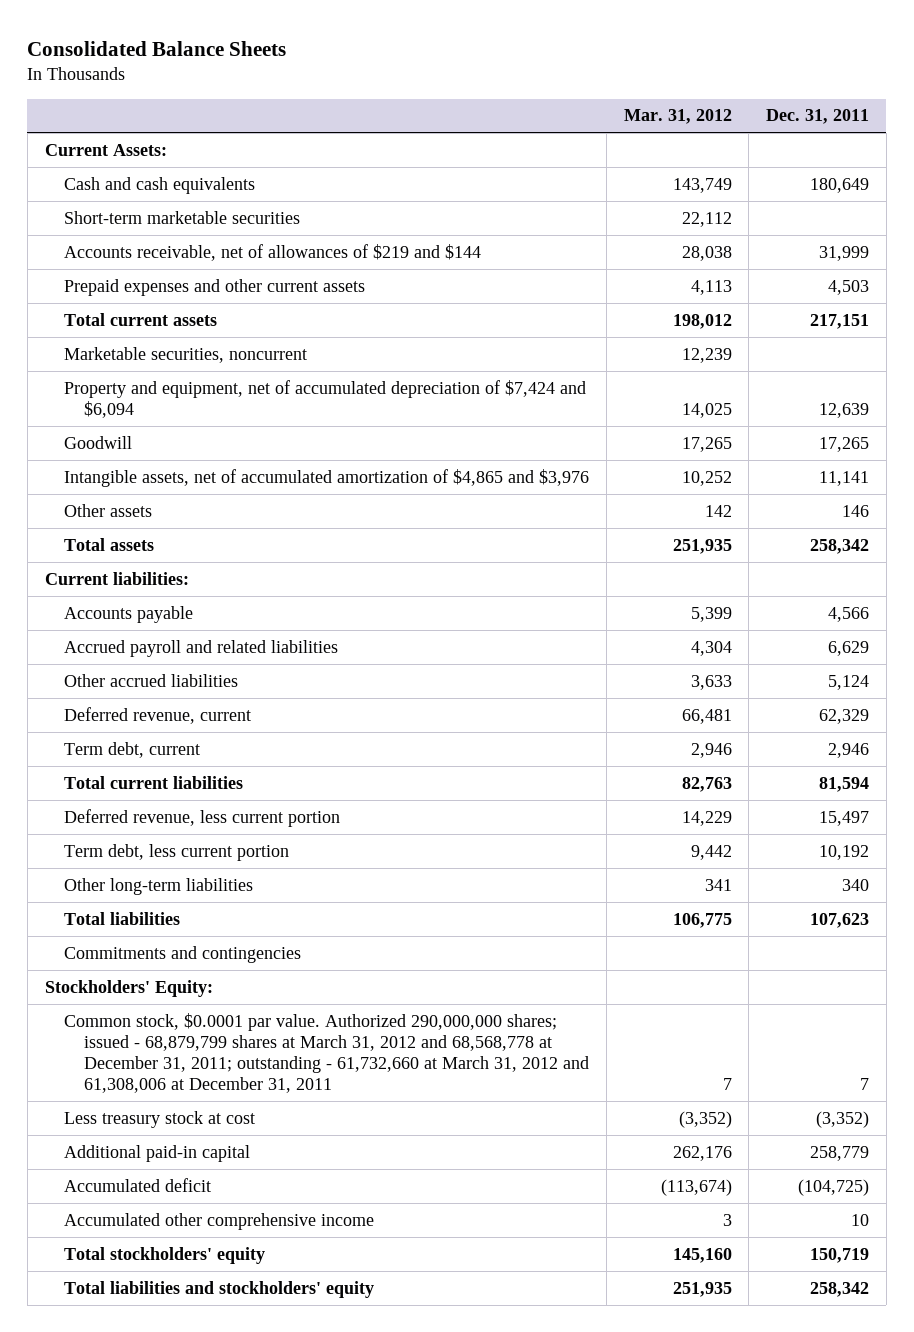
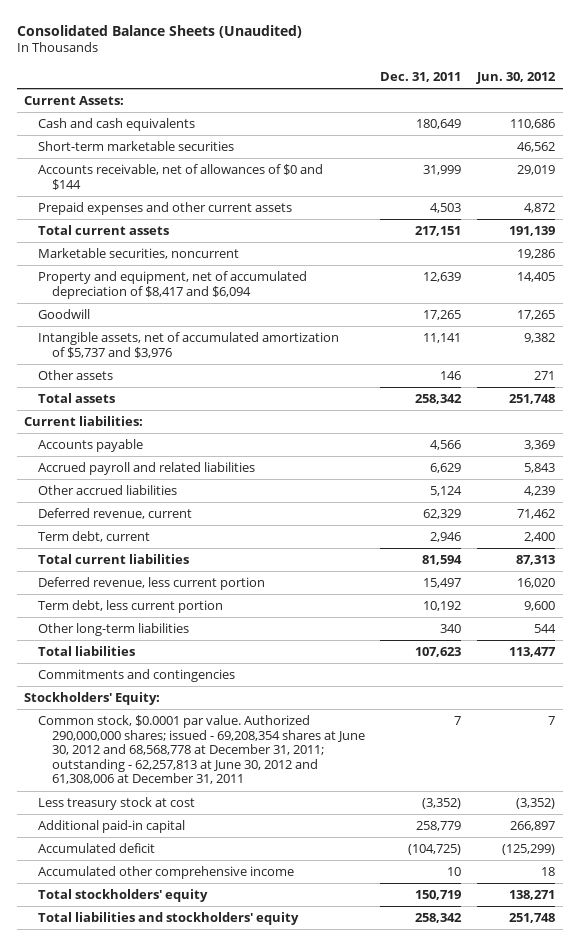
[27,40,287,56] Consolidated Balance Sheets -> [16,24,302,38] Consolidated Balance Sheets (Unaudited)
[623,109,732,125] Mar. 31, 2012 -> none
none -> [476,71,557,84] Jun. 30, 2012
[64,243,482,261] Accounts receivable, net of allowances of $219 and $144 -> [38,164,324,190] Accounts receivable, net of allowances of $0 and $144
[64,379,587,418] Property and equipment, net of accumulated depreciation of $7,424 and $6,094 -> [38,271,308,299] Property and equipment, net of accumulated depreciation of $8,417 and $6,094
[64,468,590,487] Intangible assets, net of accumulated amortization of $4,865 and $3,976 -> [38,332,340,358] Intangible assets, net of accumulated amortization of $5,737 and $3,976
[64,1012,590,1093] Common stock, $0.0001 par value. Authorized 290,000,000 shares; issued - 68,879,799 shares at March 31, 2012 and 68,568,778 at December 31, 2011; outstanding - 61,732,660 at March 31, 2012 and 61,308,006 at December 31, 2011 -> [38,715,365,785] Common stock, $0.0001 par value. Authorized 290,000,000 shares; issued - 69,208,354 shares at June 30, 2012 and 68,568,778 at December 31, 2011; outstanding - 62,257,813 at June 30, 2012 and 61,308,006 at December 31, 2011

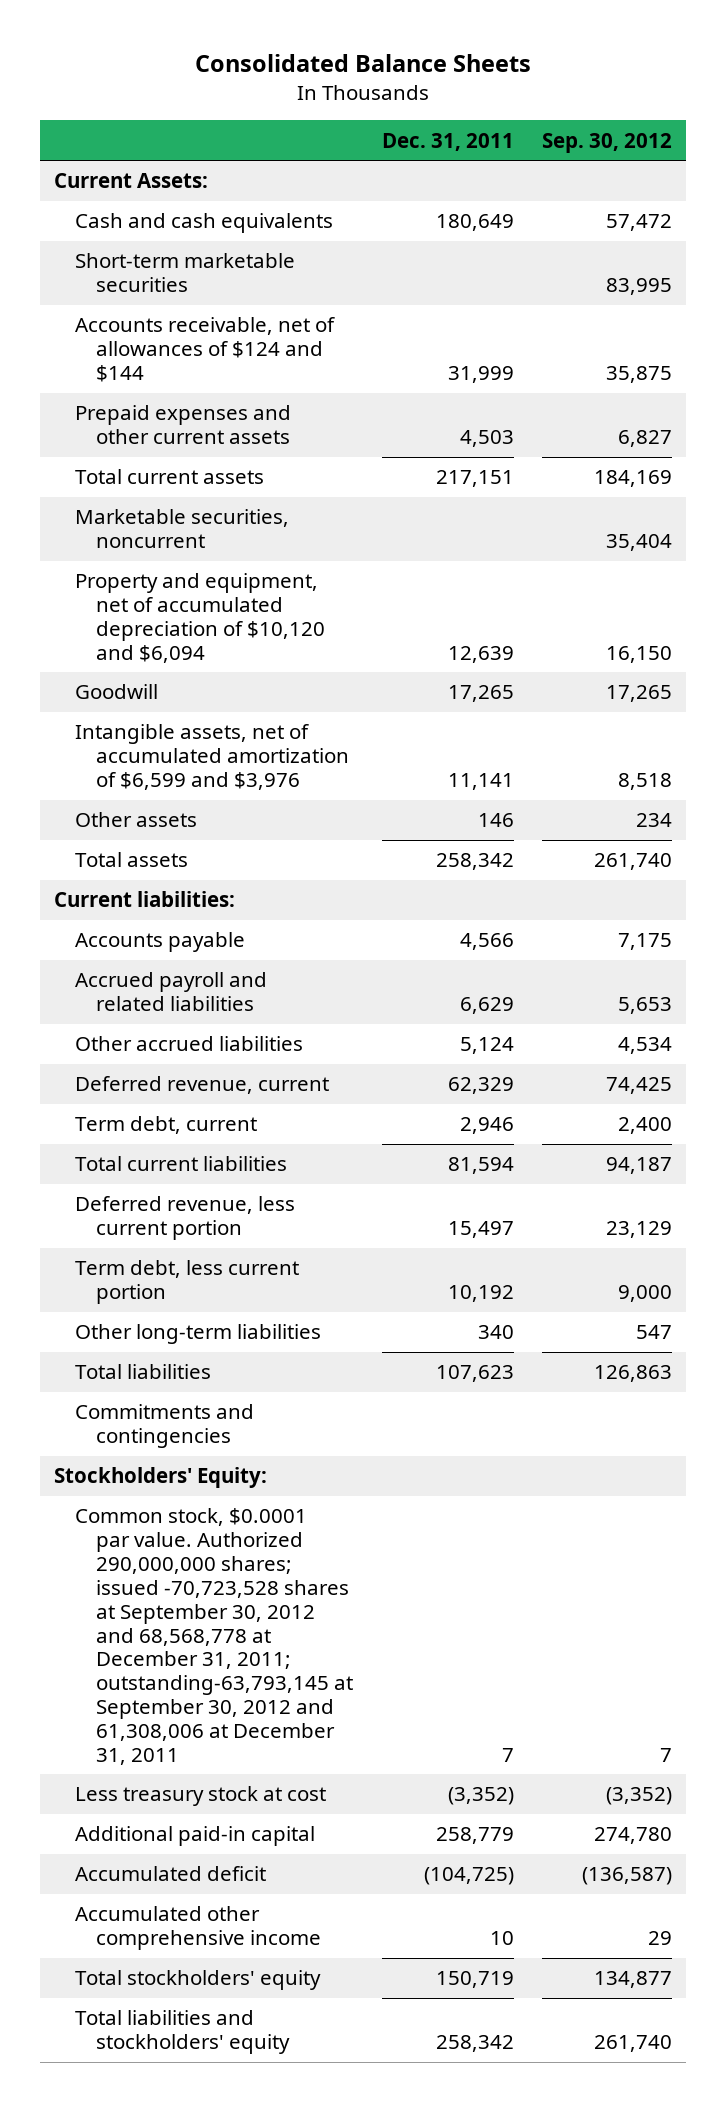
[16,24,302,38] Consolidated Balance Sheets (Unaudited) -> [194,53,531,72] Consolidated Balance Sheets
[476,71,557,84] Jun. 30, 2012 -> none
none -> [541,132,672,153] Sep. 30, 2012
[38,164,324,190] Accounts receivable, net of allowances of $0 and $144 -> [75,317,336,383] Accounts receivable, net of allowances of $124 and $144
[38,271,308,299] Property and equipment, net of accumulated depreciation of $8,417 and $6,094 -> [75,573,326,663] Property and equipment, net of accumulated depreciation of $10,120 and $6,094
[38,332,340,358] Intangible assets, net of accumulated amortization of $5,737 and $3,976 -> [75,724,350,791] Intangible assets, net of accumulated amortization of $6,599 and $3,976
[38,715,365,785] Common stock, $0.0001 par value. Authorized 290,000,000 shares; issued - 69,208,354 shares at June 30, 2012 and 68,568,778 at December 31, 2011; outstanding - 62,257,813 at June 30, 2012 and 61,308,006 at December 31, 2011 -> [75,1508,354,1765] Common stock, $0.0001 par value. Authorized 290,000,000 shares; issued -70,723,528 shares at September 30, 2012 and 68,568,778 at December 31, 2011; outstanding-63,793,145 at September 30, 2012 and 61,308,006 at December 31, 2011

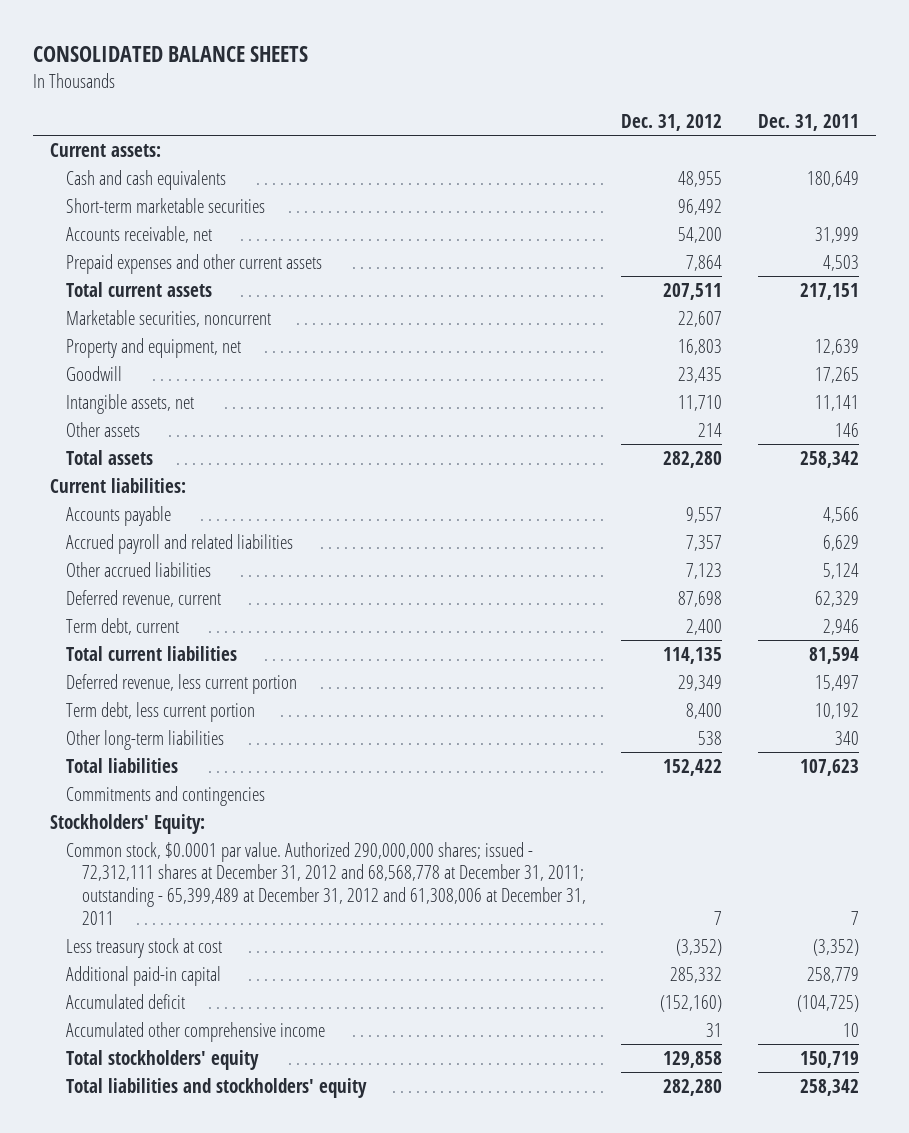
[194,53,531,72] Consolidated Balance Sheets -> [32,46,308,63] CONSOLIDATED BALANCE SHEETS
[541,132,672,153] Sep. 30, 2012 -> none
none -> [621,113,723,131] Dec. 31, 2012
[53,173,208,189] Current Assets: -> [50,142,162,157] Current assets:
[75,317,336,383] Accounts receivable, net of allowances of $124 and $144 -> [66,225,213,243] Accounts receivable, net
[75,573,326,663] Property and equipment, net of accumulated depreciation of $10,120 and $6,094 -> [66,337,242,358] Property and equipment, net
[75,724,350,791] Intangible assets, net of accumulated amortization of $6,599 and $3,976 -> [66,393,195,414] Intangible assets, net
[75,1508,354,1765] Common stock, $0.0001 par value. Authorized 290,000,000 shares; issued -70,723,528 shares at September 30, 2012 and 68,568,778 at December 31, 2011; outstanding-63,793,145 at September 30, 2012 and 61,308,006 at December 31, 2011 -> [66,841,586,925] Common stock, $0.0001 par value. Authorized 290,000,000 shares; issued - 72,312,111 shares at December 31, 2012 and 68,568,778 at December 31, 2011; outstanding - 65,399,489 at December 31, 2012 and 61,308,006 at December 31, 2011

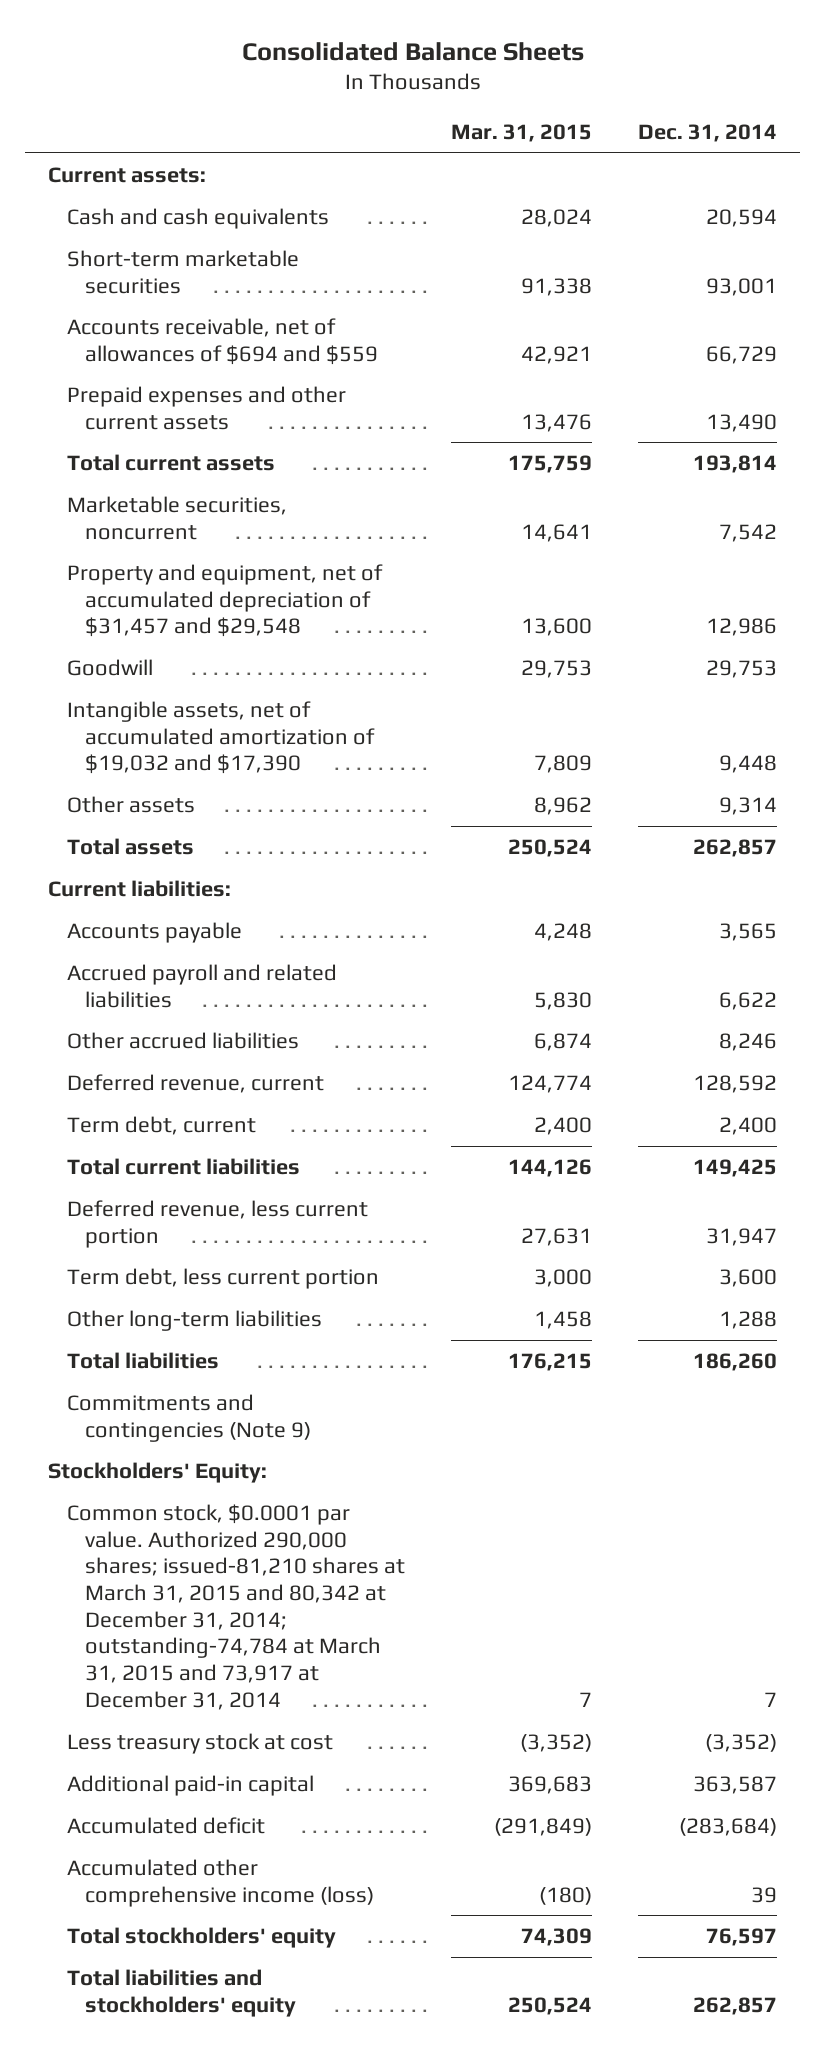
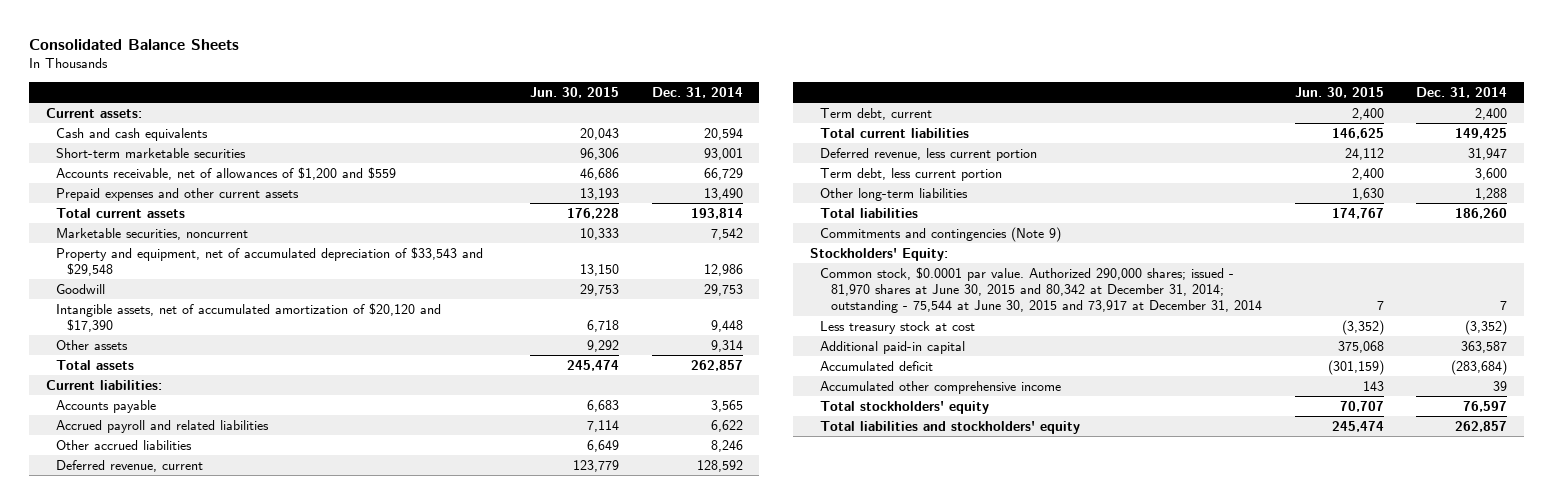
[450,124,592,143] Mar. 31, 2015 -> none
none -> [530,86,620,98] Jun. 30, 2015
[66,317,378,365] Accounts receivable, net of allowances of $694 and $559 -> [56,166,397,180] Accounts receivable, net of allowances of $1,200 and $559
[66,563,383,638] Property and equipment, net of accumulated depreciation of $31,457 and $29,548 -> [56,246,484,277] Property and equipment, net of accumulated depreciation of $33,543 and $29,548
[66,700,375,775] Intangible assets, net of accumulated amortization of $19,032 and $17,390 -> [56,302,442,333] Intangible assets, net of accumulated amortization of $20,120 and $17,390
[66,1503,405,1710] Common stock, $0.0001 par value. Authorized 290,000 shares; issued-81,210 shares at March 31, 2015 and 80,342 at December 31, 2014; outstanding-74,784 at March 31, 2015 and 73,917 at December 31, 2014 -> [820,266,1262,314] Common stock, $0.0001 par value. Authorized 290,000 shares; issued - 81,970 shares at June 30, 2015 and 80,342 at December 31, 2014; outstanding - 75,544 at June 30, 2015 and 73,917 at December 31, 2014
[66,1858,374,1907] Accumulated other comprehensive income (loss) -> [820,380,1062,394] Accumulated other comprehensive income

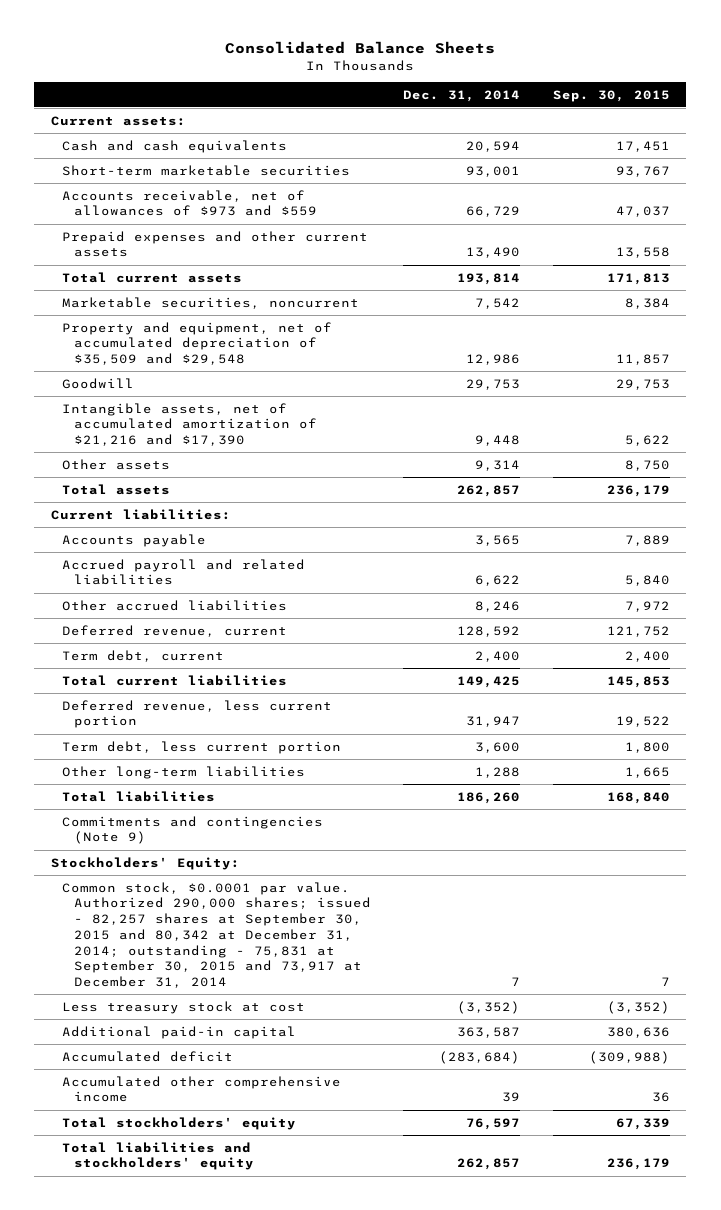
[530,86,620,98] Jun. 30, 2015 -> none
none -> [552,89,670,102] Sep. 30, 2015
[56,166,397,180] Accounts receivable, net of allowances of $1,200 and $559 -> [62,189,317,217] Accounts receivable, net of allowances of $973 and $559
[56,246,484,277] Property and equipment, net of accumulated depreciation of $33,543 and $29,548 -> [62,321,333,366] Property and equipment, net of accumulated depreciation of $35,509 and $29,548
[56,302,442,333] Intangible assets, net of accumulated amortization of $20,120 and $17,390 -> [62,402,317,447] Intangible assets, net of accumulated amortization of $21,216 and $17,390
[820,266,1262,314] Common stock, $0.0001 par value. Authorized 290,000 shares; issued - 81,970 shares at June 30, 2015 and 80,342 at December 31, 2014; outstanding - 75,544 at June 30, 2015 and 73,917 at December 31, 2014 -> [62,881,371,988] Common stock, $0.0001 par value. Authorized 290,000 shares; issued - 82,257 shares at September 30, 2015 and 80,342 at December 31, 2014; outstanding - 75,831 at September 30, 2015 and 73,917 at December 31, 2014

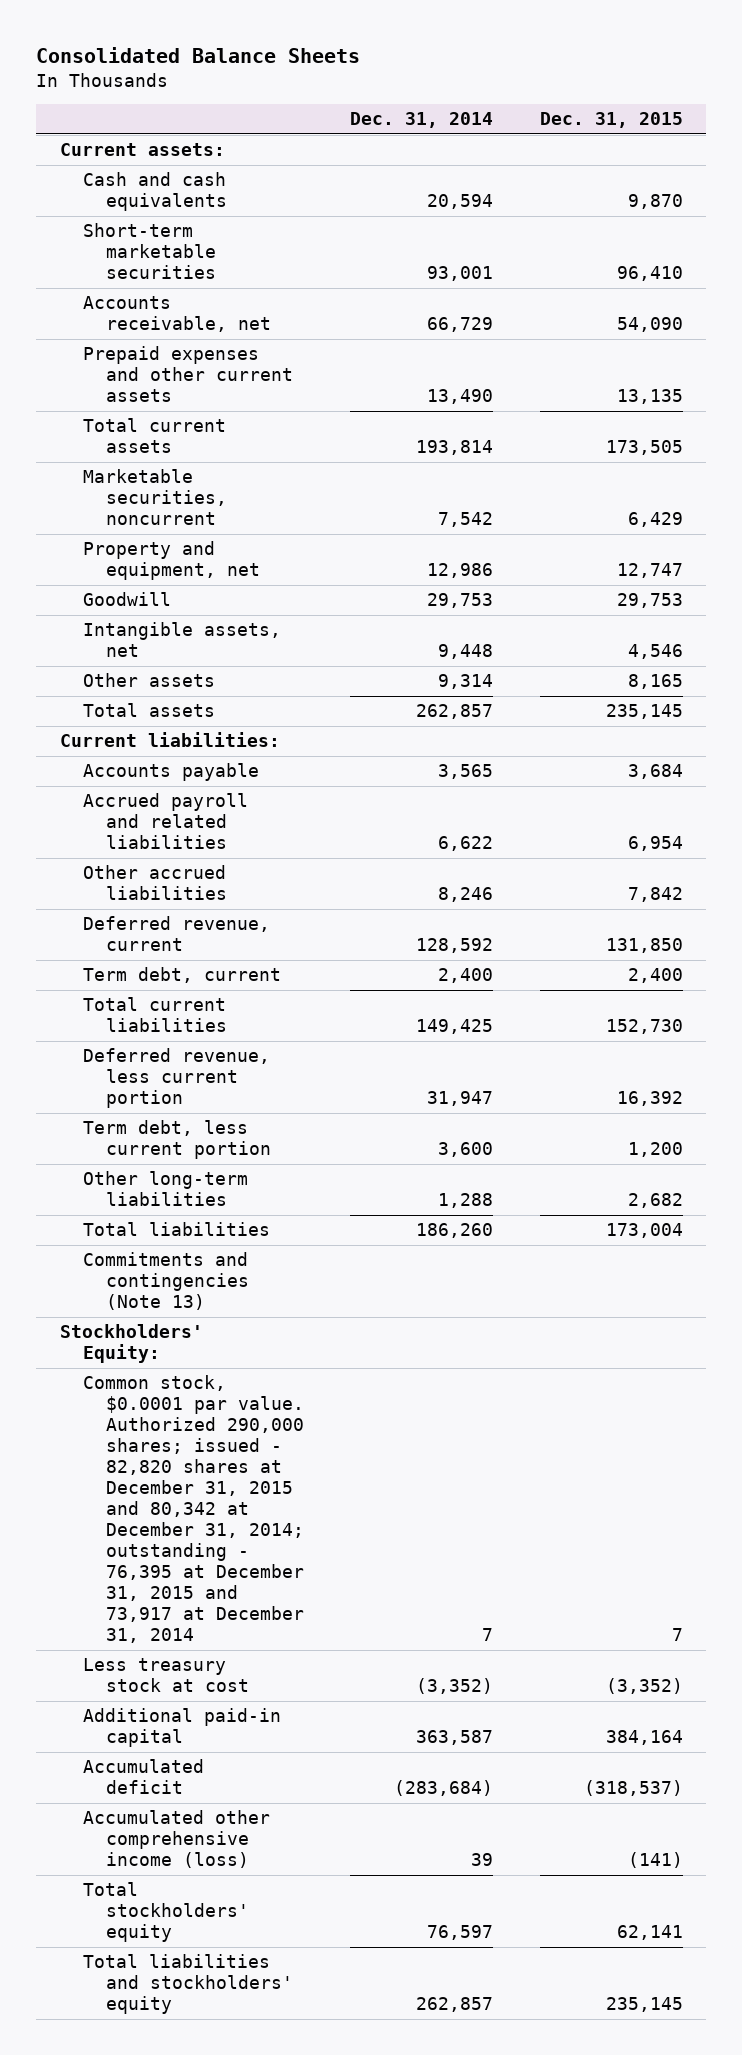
[552,89,670,102] Sep. 30, 2015 -> none
none -> [539,112,683,129] Dec. 31, 2015
[62,189,317,217] Accounts receivable, net of allowances of $973 and $559 -> [82,296,271,333] Accounts receivable, net
[62,321,333,366] Property and equipment, net of accumulated depreciation of $35,509 and $29,548 -> [82,541,260,581] Property and equipment, net
[62,402,317,447] Intangible assets, net of accumulated amortization of $21,216 and $17,390 -> [82,622,281,658] Intangible assets, net
[62,815,324,845] Commitments and contingencies (Note 9) -> [82,1252,249,1311] Commitments and contingencies (Note 13)
[62,881,371,988] Common stock, $0.0001 par value. Authorized 290,000 shares; issued - 82,257 shares at September 30, 2015 and 80,342 at December 31, 2014; outstanding - 75,831 at September 30, 2015 and 73,917 at December 31, 2014 -> [82,1375,304,1644] Common stock, $0.0001 par value. Authorized 290,000 shares; issued - 82,820 shares at December 31, 2015 and 80,342 at December 31, 2014; outstanding - 76,395 at December 31, 2015 and 73,917 at December 31, 2014
[62,1075,342,1103] Accumulated other comprehensive income -> [82,1810,270,1869] Accumulated other comprehensive income (loss)

